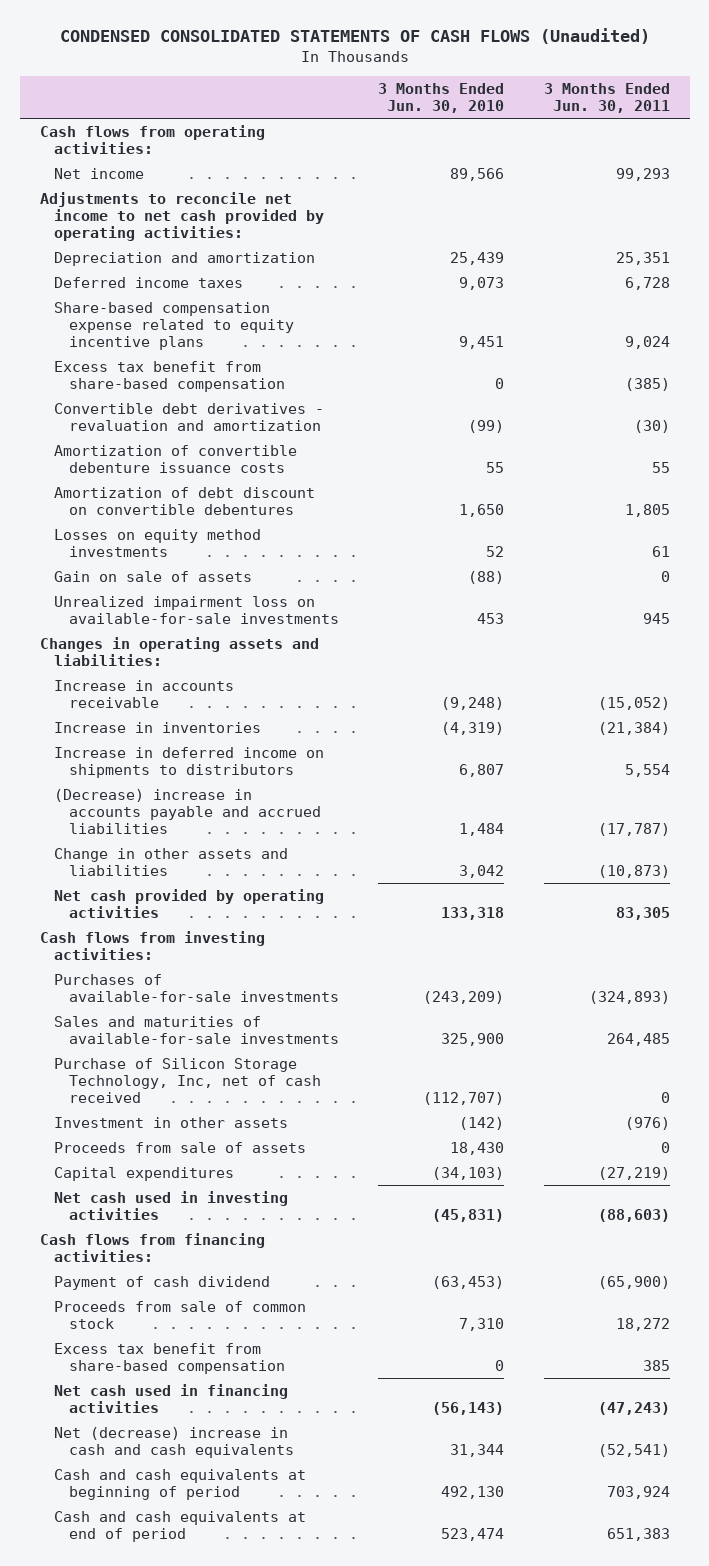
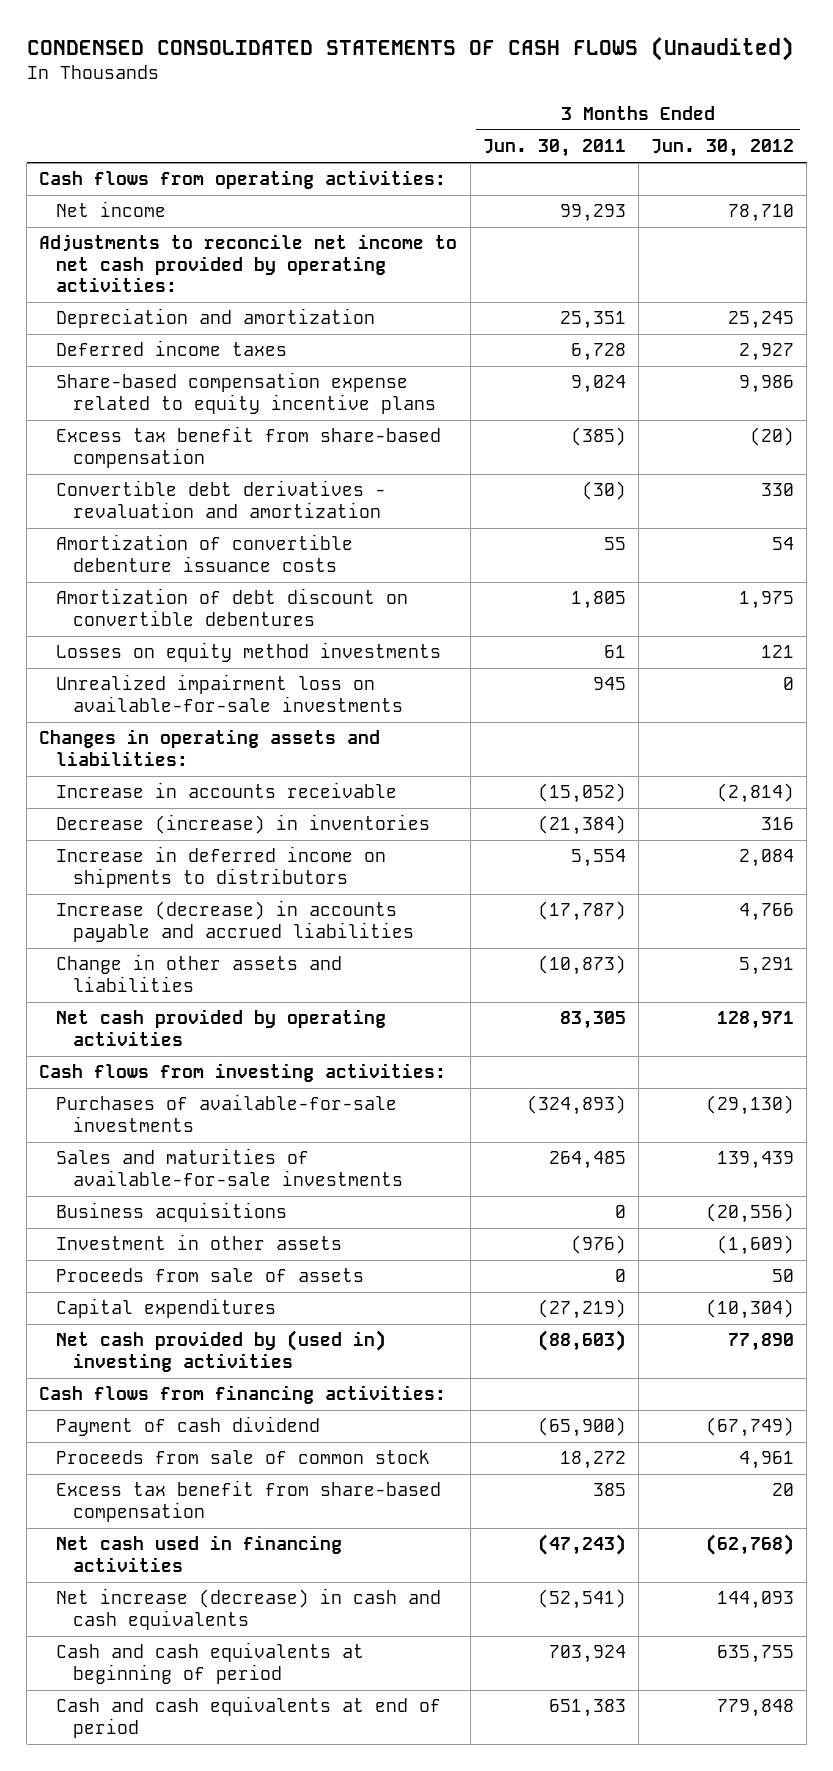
[378,82,505,114] 3 Months Ended Jun. 30, 2010 -> none
none -> [651,139,795,158] Jun. 30, 2012
[54,570,253,582] Gain on sale of assets -> none
[54,721,262,733] Increase in inventories -> [56,814,431,835] Decrease (increase) in inventories
[54,788,321,835] (Decrease) increase in accounts payable and accrued liabilities -> [56,900,415,942] Increase (decrease) in accounts payable and accrued liabilities
[54,1057,321,1104] Purchase of Silicon Storage Technology, Inc, net of cash received -> [56,1202,288,1223] Business acquisitions
[54,1190,289,1221] Net cash used in investing activities -> [56,1330,387,1372] Net cash provided by (used in) investing activities
[54,1426,294,1459] Net (decrease) increase in cash and cash equivalents -> [56,1588,442,1630] Net increase (decrease) in cash and cash equivalents

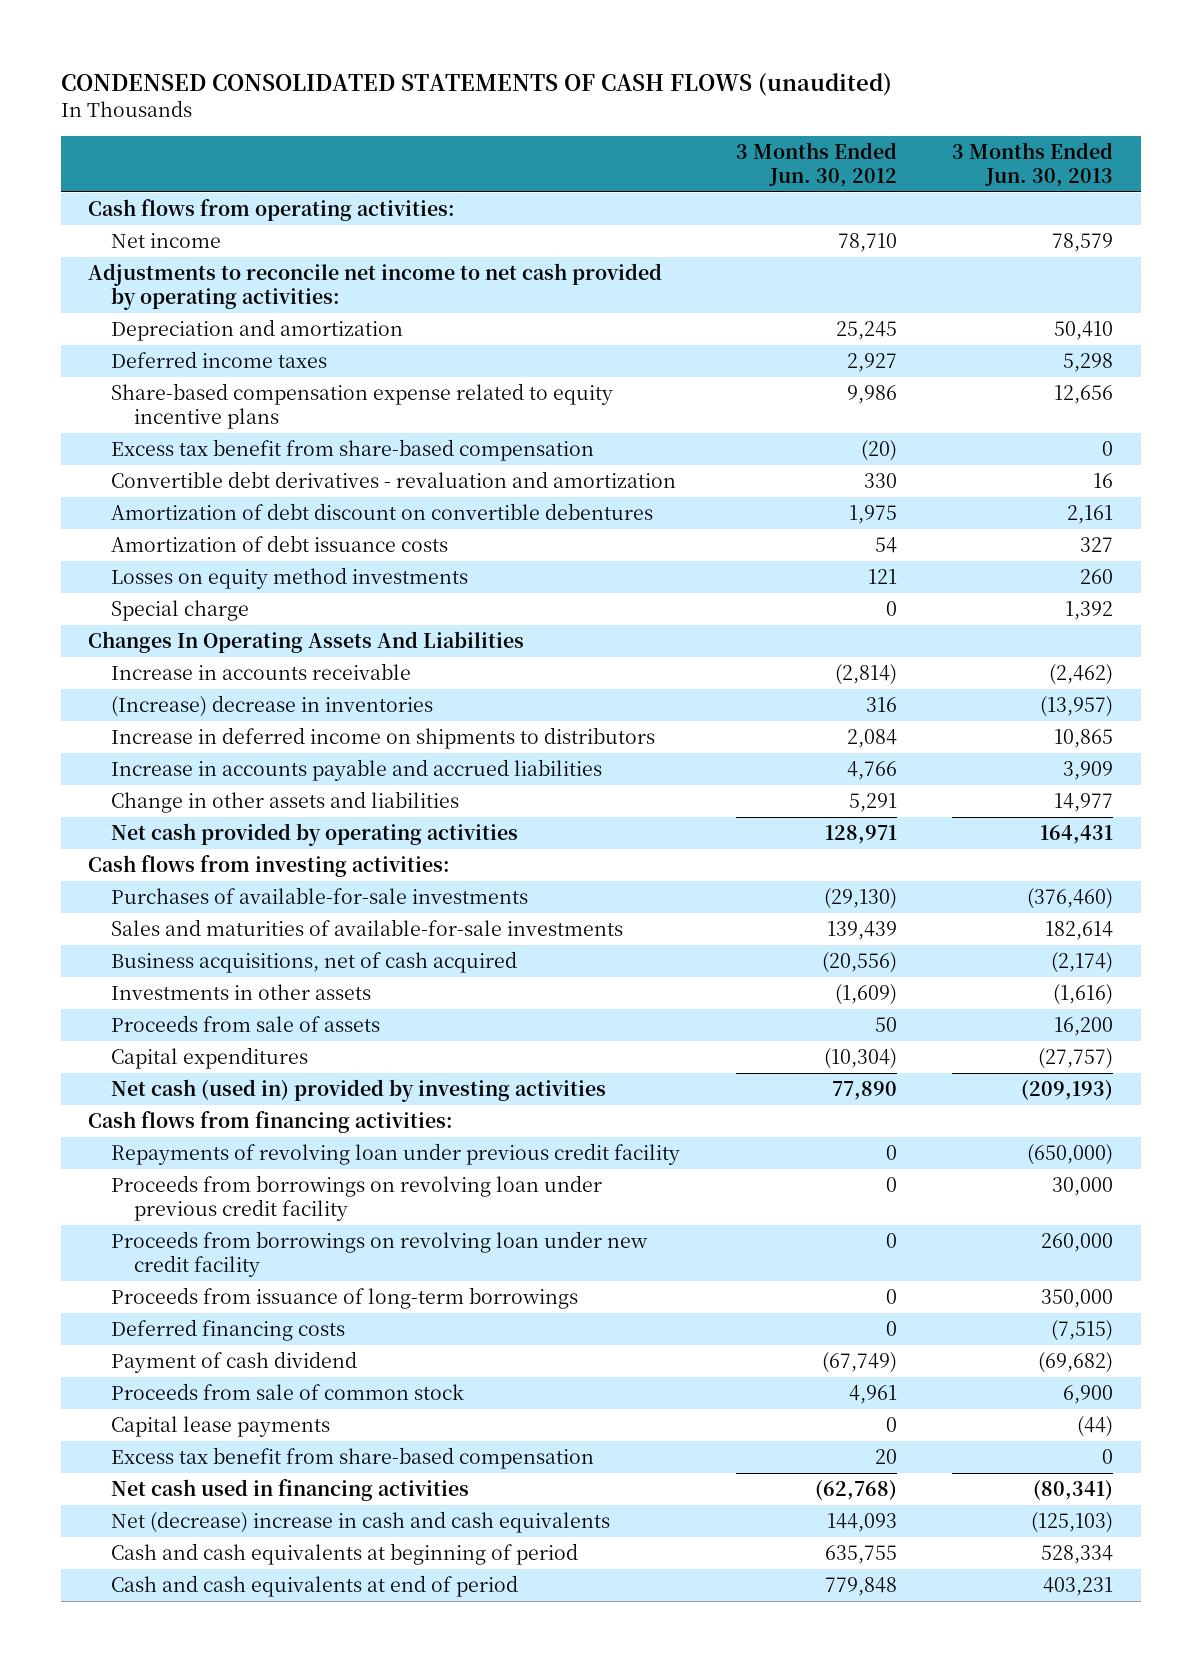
[26,36,794,61] CONDENSED CONSOLIDATED STATEMENTS OF CASH FLOWS (Unaudited) -> [60,72,892,96] CONDENSED CONSOLIDATED STATEMENTS OF CASH FLOWS (unaudited)
[482,139,626,158] Jun. 30, 2011 -> none
none -> [952,142,1114,187] 3 Months Ended Jun. 30, 2013
[56,534,354,572] Amortization of convertible debenture issuance costs -> none
none -> [111,535,449,553] Amortization of debt issuance costs
[56,674,404,712] Unrealized impairment loss on available-for-sale investments -> none
none -> [111,600,250,622] Special charge
[39,729,381,766] Changes in operating assets and liabilities: -> [88,631,525,654] Changes In Operating Assets And Liabilities
[56,814,431,835] Decrease (increase) in inventories -> [111,695,434,718] (Increase) decrease in inventories
[56,900,415,942] Increase (decrease) in accounts payable and accrued liabilities -> [111,759,603,782] Increase in accounts payable and accrued liabilities
[56,1202,288,1223] Business acquisitions -> [111,951,518,974] Business acquisitions, net of cash acquired
[56,1234,343,1251] Investment in other assets -> [111,984,372,1001] Investments in other assets
[56,1330,387,1372] Net cash provided by (used in) investing activities -> [111,1079,607,1103] Net cash (used in) provided by investing activities
none -> [111,1143,681,1166] Repayments of revolving loan under previous credit facility
none -> [111,1175,603,1221] Proceeds from borrowings on revolving loan under previous credit facility
none -> [111,1231,649,1277] Proceeds from borrowings on revolving loan under new credit facility
none -> [111,1287,579,1310] Proceeds from issuance of long-term borrowings
none -> [111,1319,346,1342] Deferred financing costs
none -> [111,1416,331,1438] Capital lease payments
[56,1588,442,1630] Net increase (decrease) in cash and cash equivalents -> [111,1511,611,1534] Net (decrease) increase in cash and cash equivalents

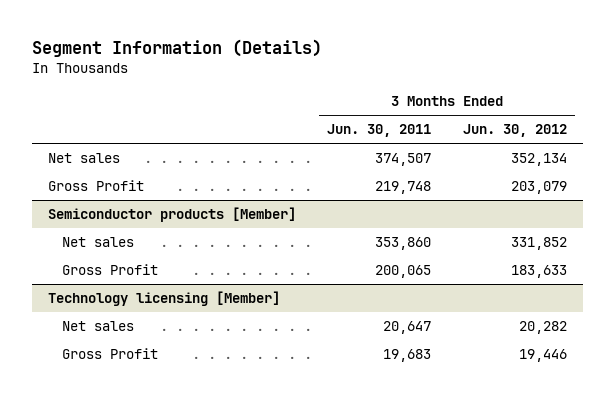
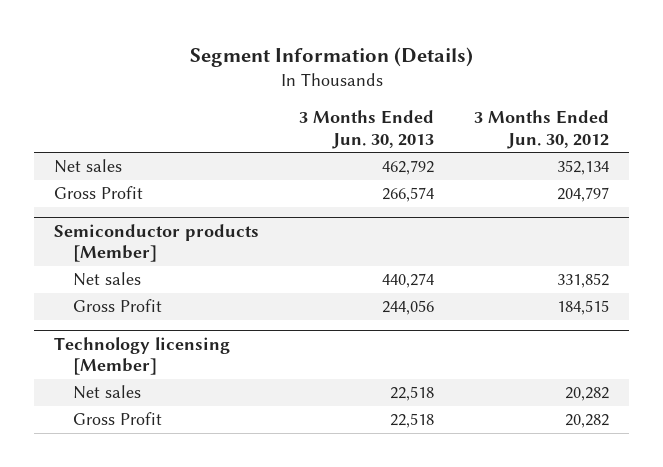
[327,124,432,138] Jun. 30, 2011 -> none
none -> [299,110,435,149] 3 Months Ended Jun. 30, 2013
[511,181,568,195] 203,079 -> [557,187,610,203] 204,797
[511,265,568,279] 183,633 -> [557,300,610,316] 184,515
[519,349,568,363] 19,446 -> [565,414,610,429] 20,282

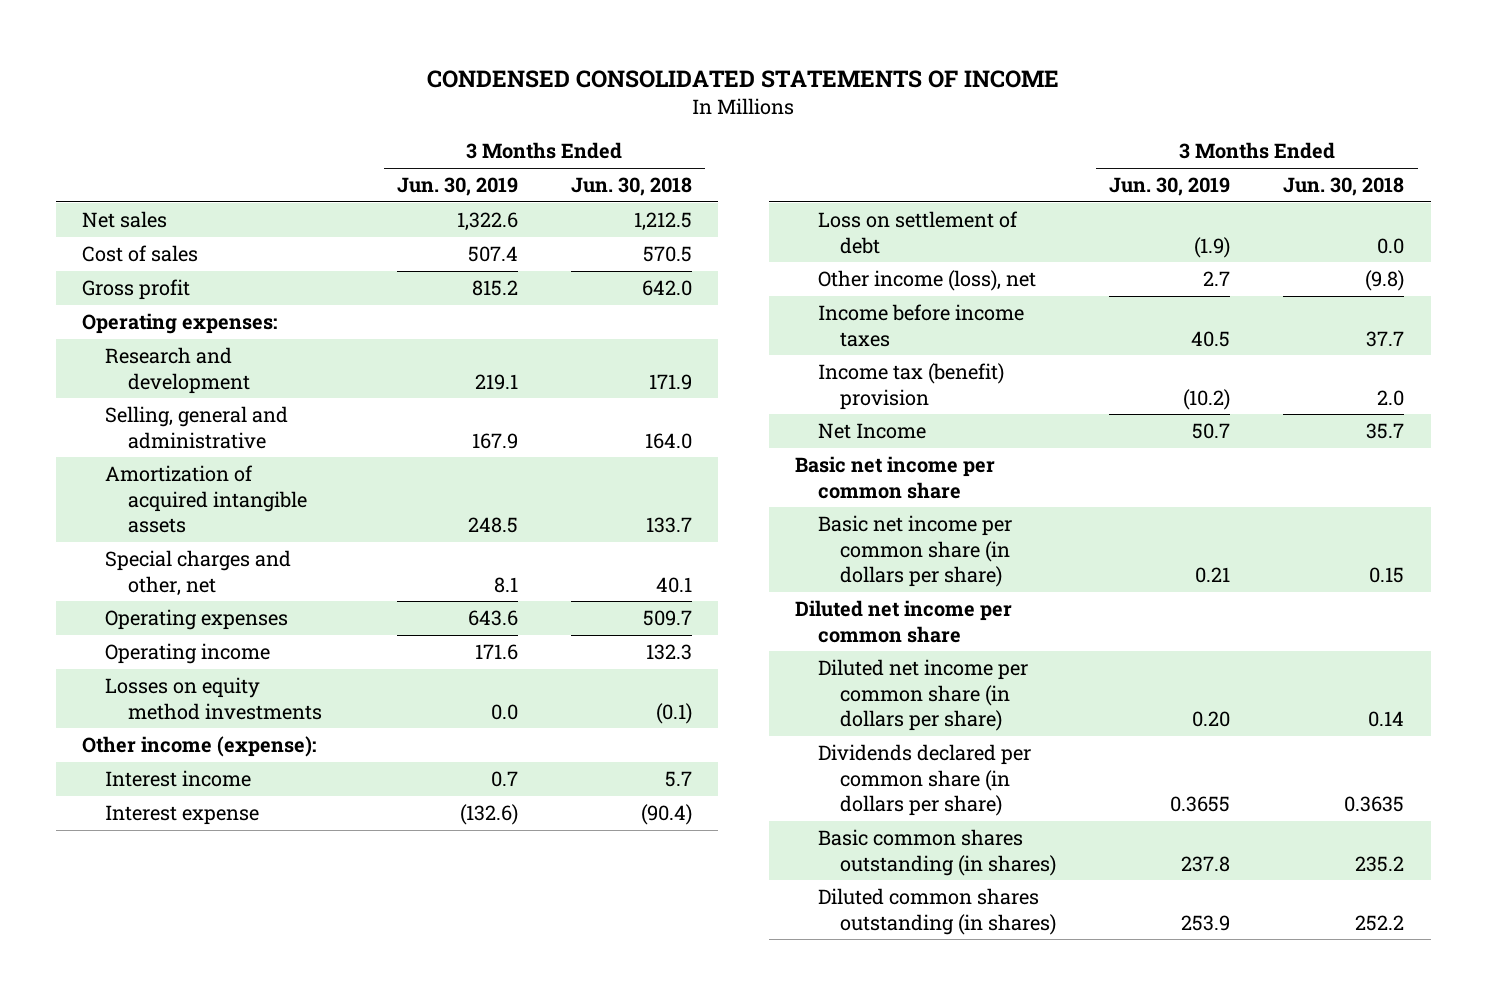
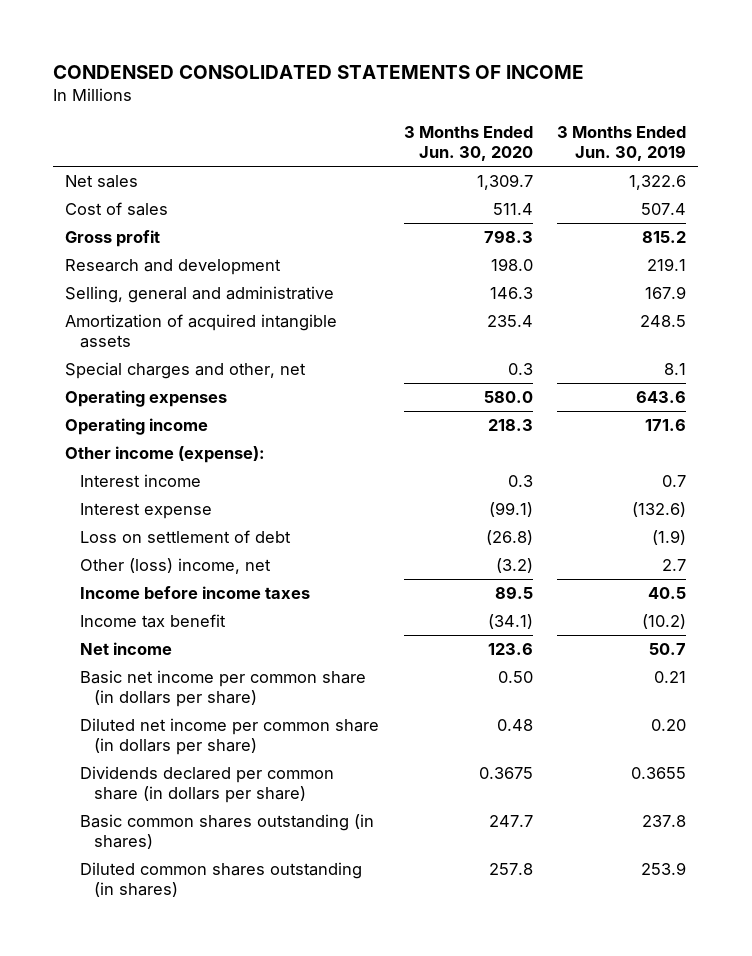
[570,177,692,197] Jun. 30, 2018 -> none
none -> [403,126,533,162] 3 Months Ended Jun. 30, 2020
[82,313,278,335] Operating expenses: -> none
[105,677,322,720] Losses on equity method investments -> none
[817,270,1036,292] Other income (loss), net -> [79,557,271,574] Other (loss) income, net
[794,456,995,499] Basic net income per common share -> none
[817,363,1004,410] Income tax (benefit) provision -> [79,613,226,628] Income tax benefit
[817,423,926,440] Net Income -> [79,641,172,655] Net income
[794,600,1012,643] Diluted net income per common share -> none

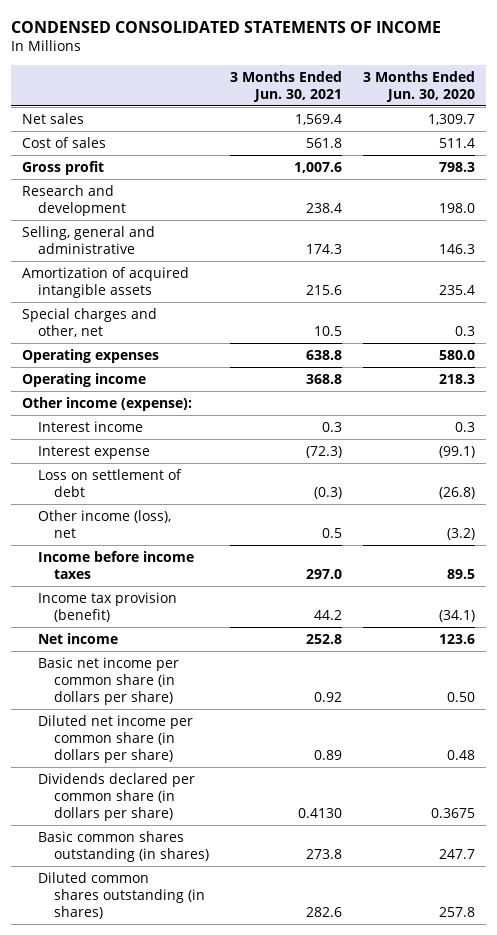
[557,126,687,162] 3 Months Ended Jun. 30, 2019 -> none
none -> [230,70,343,103] 3 Months Ended Jun. 30, 2021
[79,557,271,574] Other (loss) income, net -> [37,509,171,538] Other income (loss), net
[79,613,226,628] Income tax benefit -> [37,591,177,622] Income tax provision (benefit)

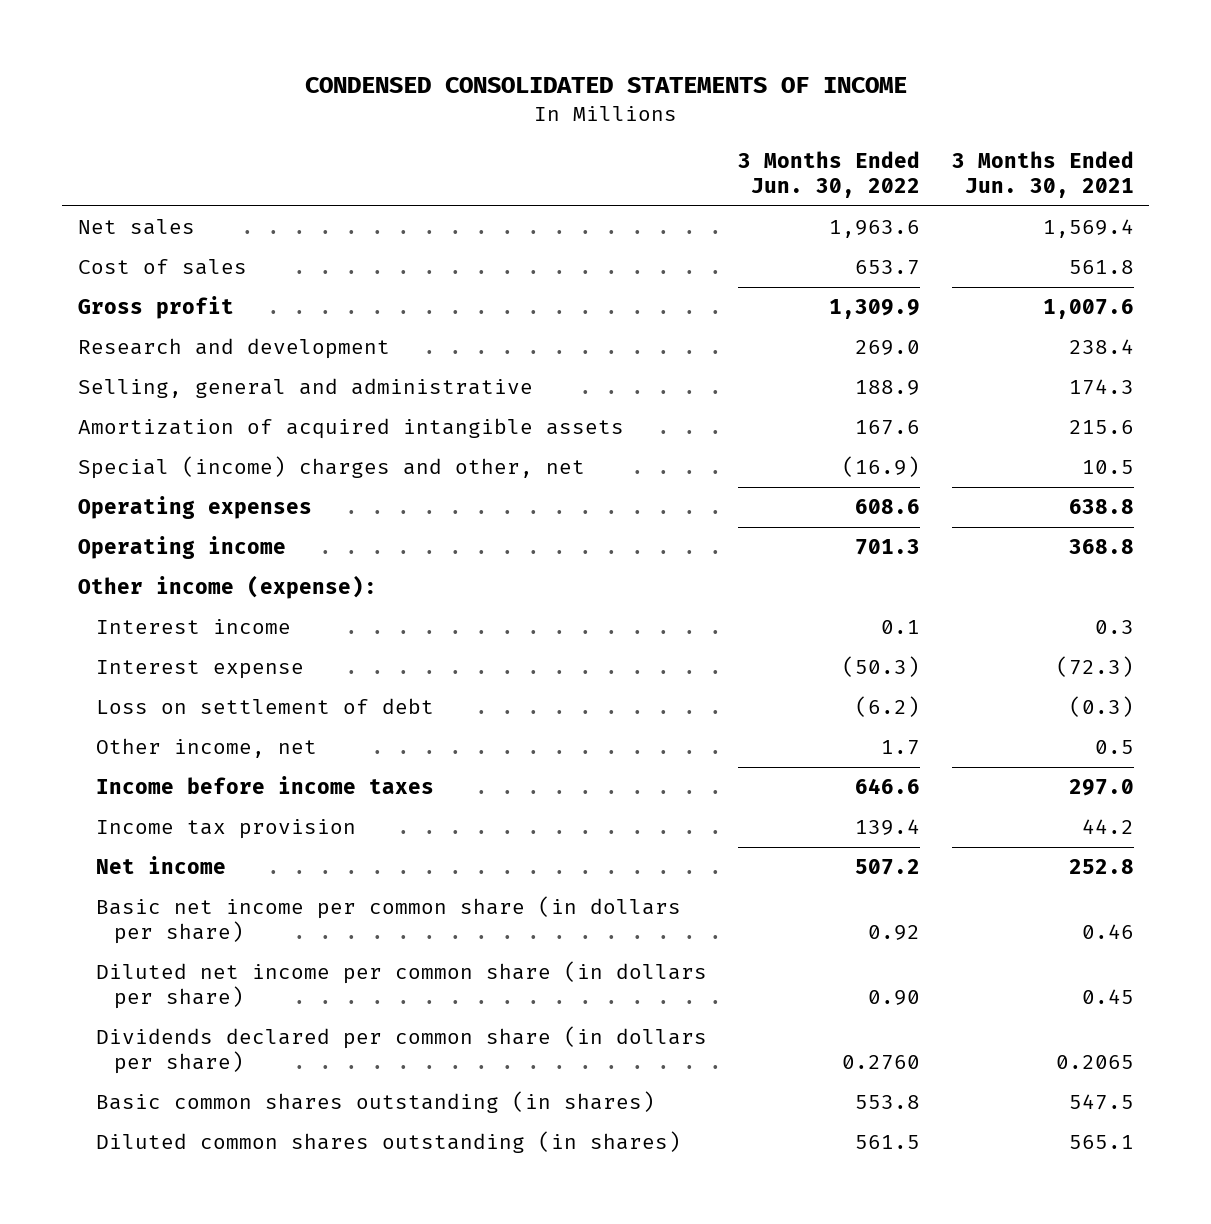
[363,70,476,103] 3 Months Ended Jun. 30, 2020 -> none
none -> [738,150,921,198] 3 Months Ended Jun. 30, 2022
[21,307,157,337] Special charges and other, net -> [77,455,585,479] Special (income) charges and other, net
[37,509,171,538] Other income (loss), net -> [95,737,317,758] Other income, net
[37,591,177,622] Income tax provision (benefit) -> [95,818,356,839] Income tax provision
[314,692,343,703] 0.92 -> [1081,923,1134,939] 0.46
[314,750,343,761] 0.89 -> [1081,988,1134,1004] 0.45
[298,808,343,819] 0.4130 -> [1055,1054,1134,1069] 0.2065
[306,848,343,859] 273.8 -> [1068,1093,1134,1110] 547.5
[306,907,343,918] 282.6 -> [1068,1134,1134,1149] 565.1

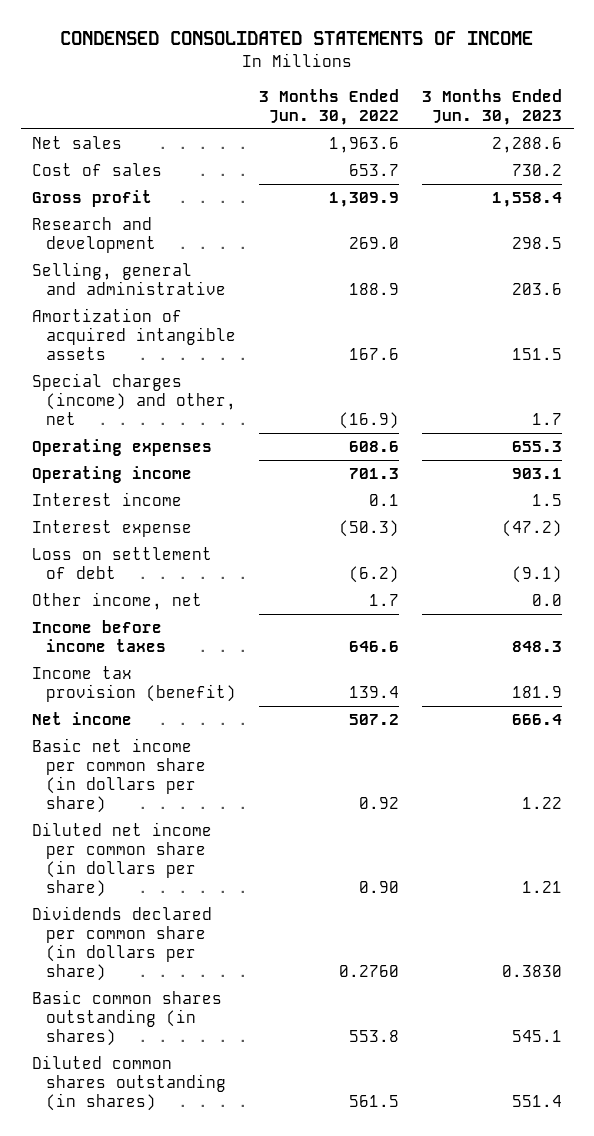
[951,150,1134,198] 3 Months Ended Jun. 30, 2021 -> none
none -> [422,88,563,126] 3 Months Ended Jun. 30, 2023
[77,455,585,479] Special (income) charges and other, net -> [32,373,237,426] Special charges (income) and other, net
[77,574,377,599] Other income (expense): -> none
[95,818,356,839] Income tax provision -> [32,666,237,703] Income tax provision (benefit)

